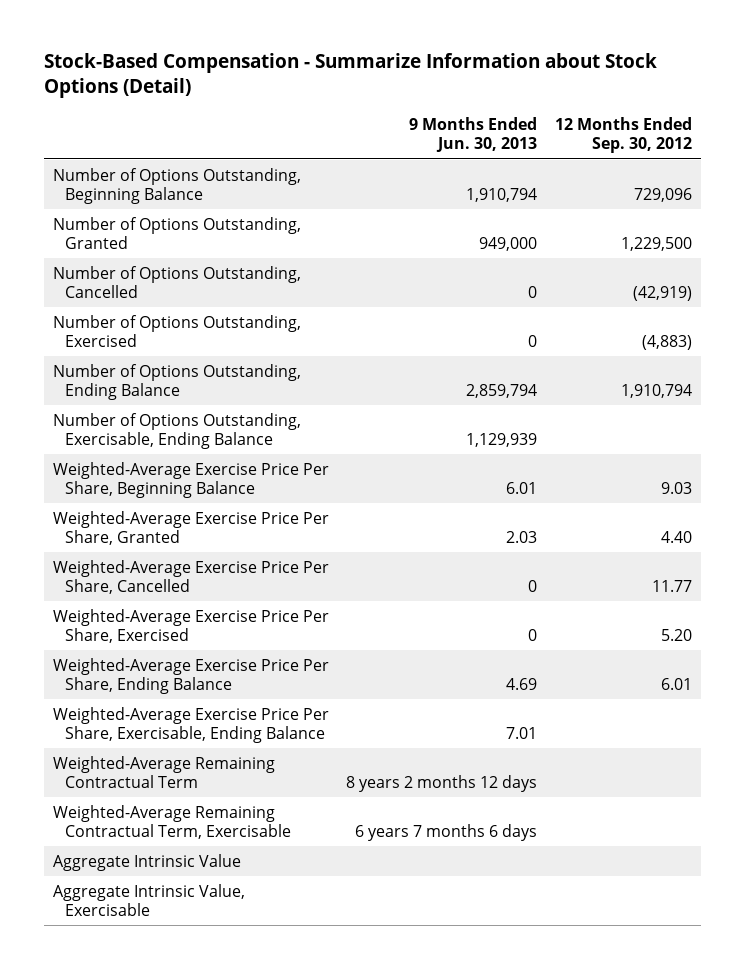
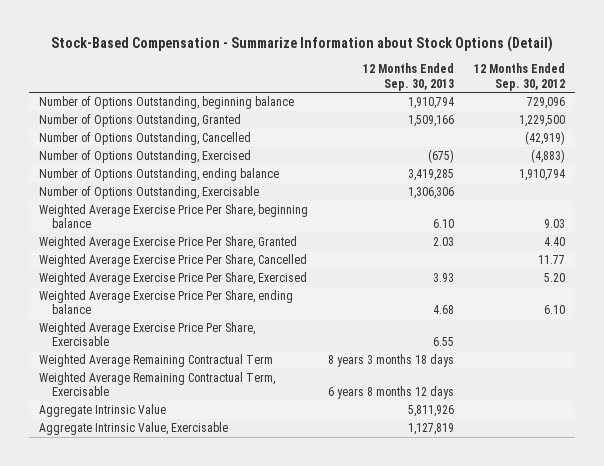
[409,116,538,153] 9 Months Ended Jun. 30, 2013 -> none
none -> [362,63,454,91] 12 Months Ended Sep. 30, 2013
[52,167,301,205] Number of Options Outstanding, Beginning Balance -> [38,96,294,110] Number of Options Outstanding, beginning balance
[52,363,301,401] Number of Options Outstanding, Ending Balance -> [38,168,279,182] Number of Options Outstanding, ending balance
[52,412,301,450] Number of Options Outstanding, Exercisable, Ending Balance -> [38,186,259,200] Number of Options Outstanding, Exercisable
[52,461,329,499] Weighted-Average Exercise Price Per Share, Beginning Balance -> [38,204,308,229] Weighted Average Exercise Price Per Share, beginning balance
[52,510,329,546] Weighted-Average Exercise Price Per Share, Granted -> [38,236,297,250] Weighted Average Exercise Price Per Share, Granted
[52,559,329,595] Weighted-Average Exercise Price Per Share, Cancelled -> [38,254,307,268] Weighted Average Exercise Price Per Share, Cancelled
[52,608,329,644] Weighted-Average Exercise Price Per Share, Exercised -> [38,272,307,286] Weighted Average Exercise Price Per Share, Exercised
[52,657,329,695] Weighted-Average Exercise Price Per Share, Ending Balance -> [38,290,293,315] Weighted Average Exercise Price Per Share, ending balance
[661,678,693,691] 6.01 -> [543,305,565,315] 6.10
[52,706,329,744] Weighted-Average Exercise Price Per Share, Exercisable, Ending Balance -> [38,322,255,347] Weighted Average Exercise Price Per Share, Exercisable
[52,755,275,789] Weighted-Average Remaining Contractual Term -> [38,354,273,368] Weighted Average Remaining Contractual Term
[52,804,292,840] Weighted-Average Remaining Contractual Term, Exercisable -> [38,372,275,397] Weighted Average Remaining Contractual Term, Exercisable

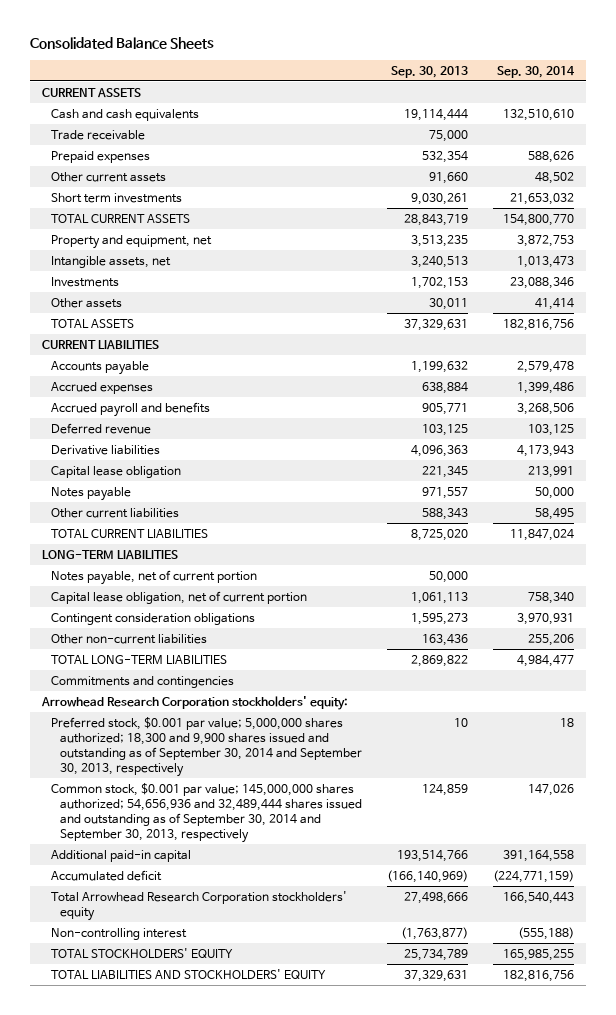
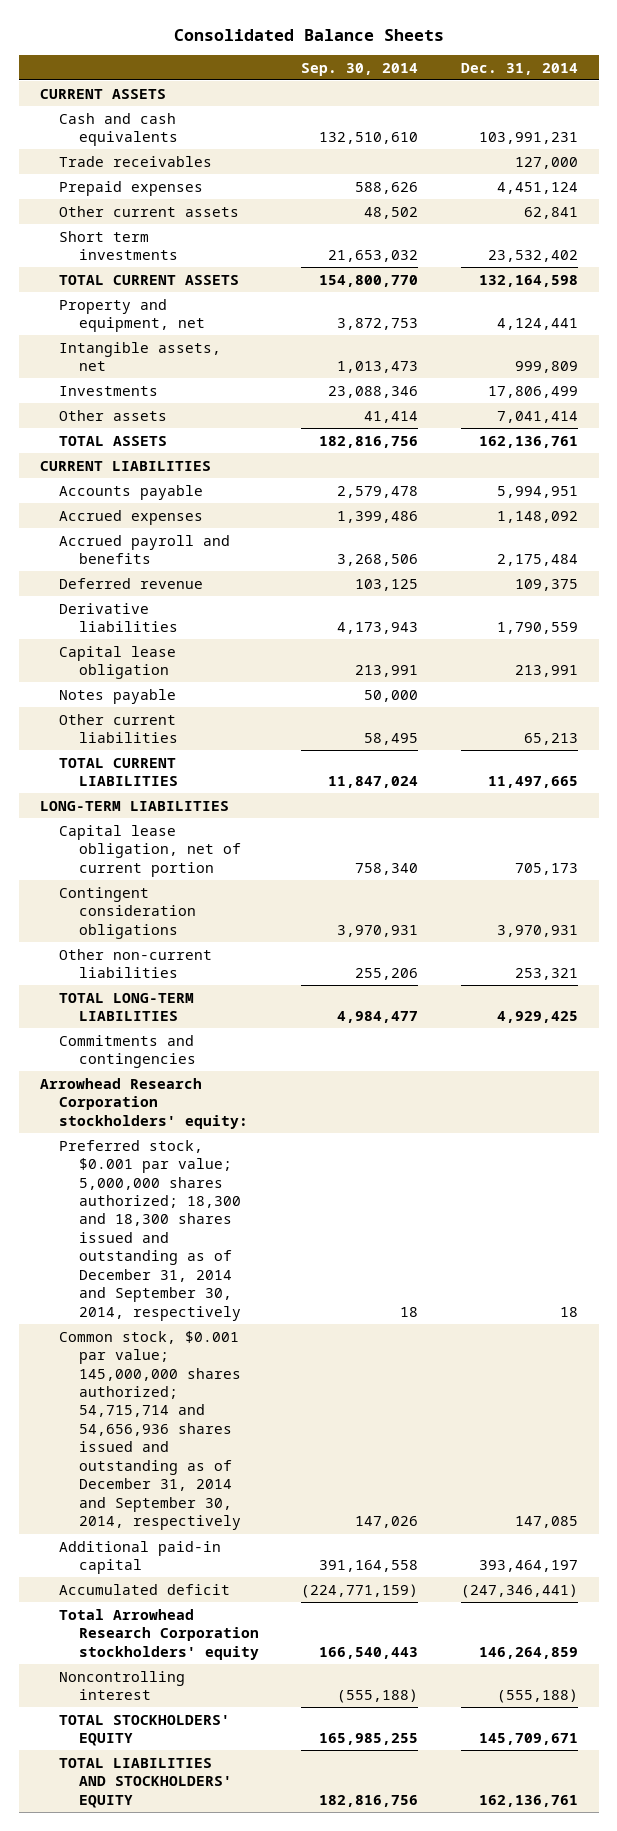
[390,65,468,78] Sep. 30, 2013 -> none
none -> [460,62,578,75] Dec. 31, 2014
[51,129,146,140] Trade receivable -> [59,155,213,167] Trade receivables
[51,569,258,585] Notes payable, net of current portion -> none
[51,716,363,777] Preferred stock, $0.001 par value; 5,000,000 shares authorized; 18,300 and 9,900 shares issued and outstanding as of September 30, 2014 and September 30, 2013, respectively -> [59,1139,241,1321] Preferred stock, $0.001 par value; 5,000,000 shares authorized; 18,300 and 18,300 shares issued and outstanding as of December 31, 2014 and September 30, 2014, respectively
[51,782,363,843] Common stock, $0.001 par value; 145,000,000 shares authorized; 54,656,936 and 32,489,444 shares issued and outstanding as of September 30, 2014 and September 30, 2013, respectively -> [59,1330,241,1531] Common stock, $0.001 par value; 145,000,000 shares authorized; 54,715,714 and 54,656,936 shares issued and outstanding as of December 31, 2014 and September 30, 2014, respectively
[51,927,188,940] Non-controlling interest -> [59,1670,186,1701] Noncontrolling interest

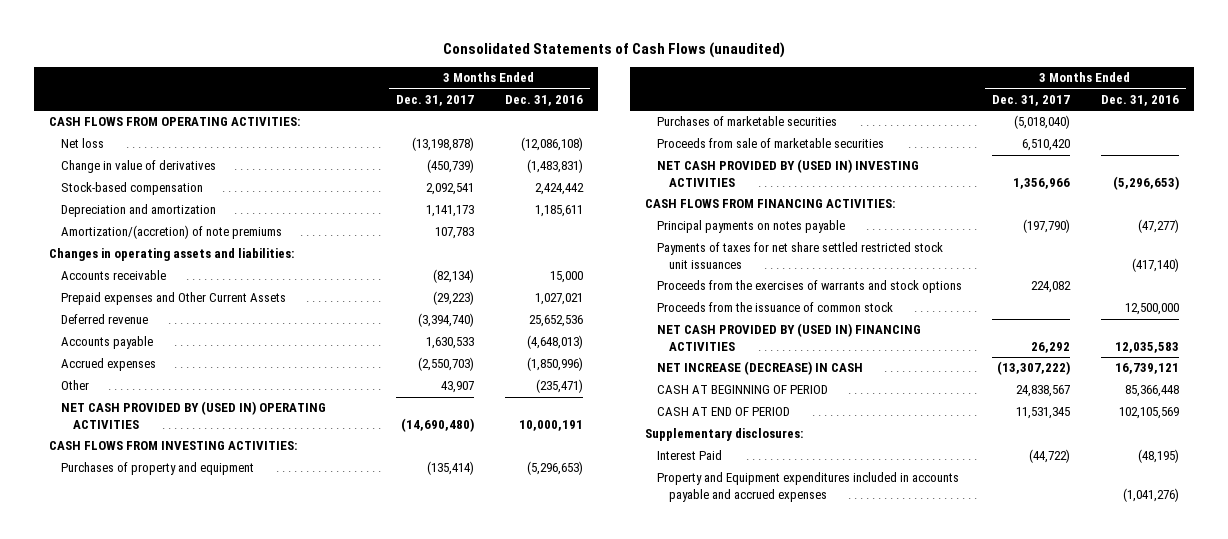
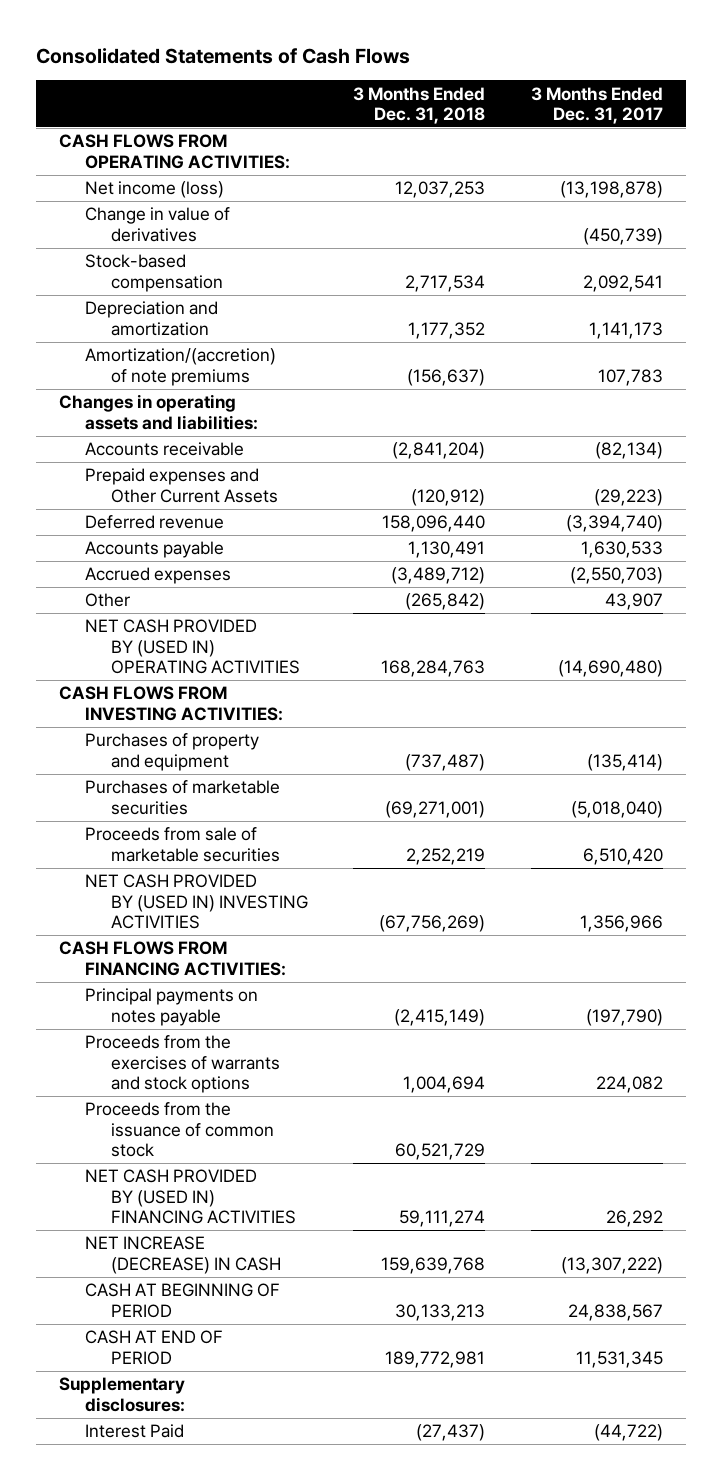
[442,42,785,59] Consolidated Statements of Cash Flows (unaudited) -> [35,47,410,64] Consolidated Statements of Cash Flows
[504,94,583,106] Dec. 31, 2016 -> none
none -> [353,86,486,124] 3 Months Ended Dec. 31, 2018
[60,138,104,149] Net loss -> [84,181,224,199] Net income (loss)
[656,242,943,269] Payments of taxes for net share settled restricted stock unit issuances -> none
[656,472,959,502] Property and Equipment expenditures included in accounts payable and accrued expenses -> none

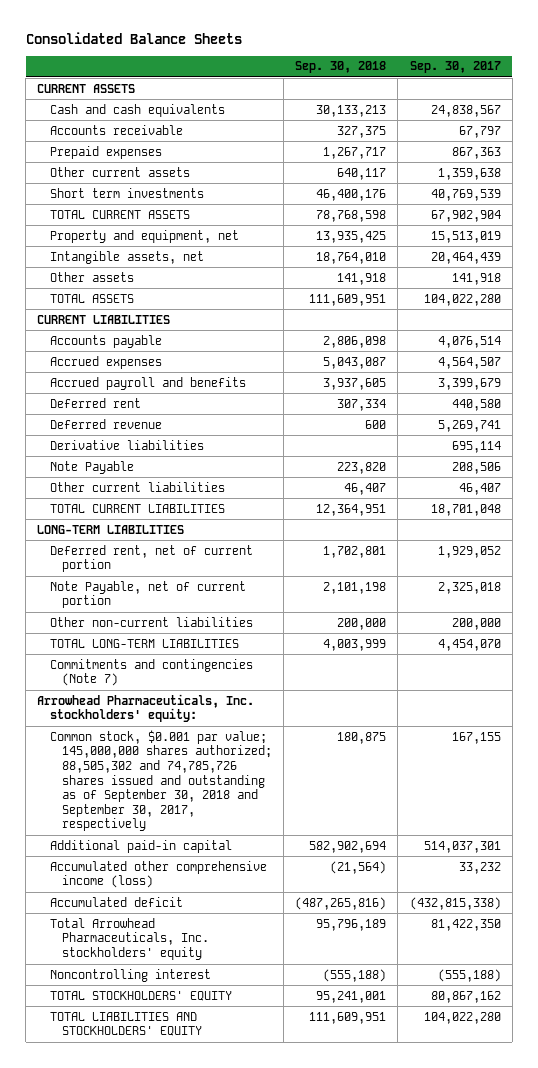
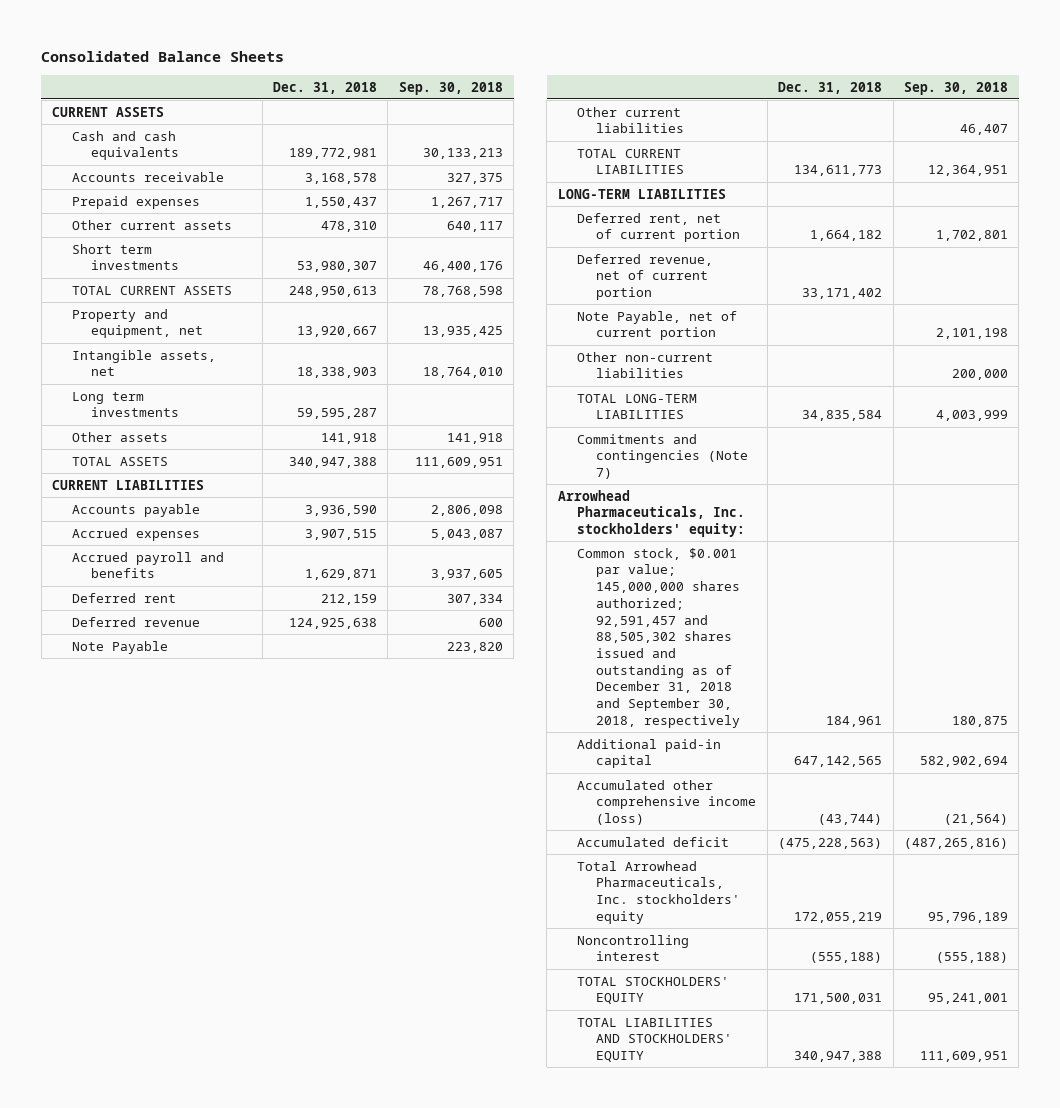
[409,61,501,74] Sep. 30, 2017 -> none
none -> [273,81,378,94] Dec. 31, 2018
none -> [71,391,180,418] Long term investments
[49,439,204,450] Derivative liabilities -> none
none -> [577,253,714,301] Deferred revenue, net of current portion
[49,729,273,832] Common stock, $0.001 par value; 145,000,000 shares authorized; 88,505,302 and 74,785,726 shares issued and outstanding as of September 30, 2018 and September 30, 2017, respectively -> [577,547,741,728] Common stock, $0.001 par value; 145,000,000 shares authorized; 92,591,457 and 88,505,302 shares issued and outstanding as of December 31, 2018 and September 30, 2018, respectively

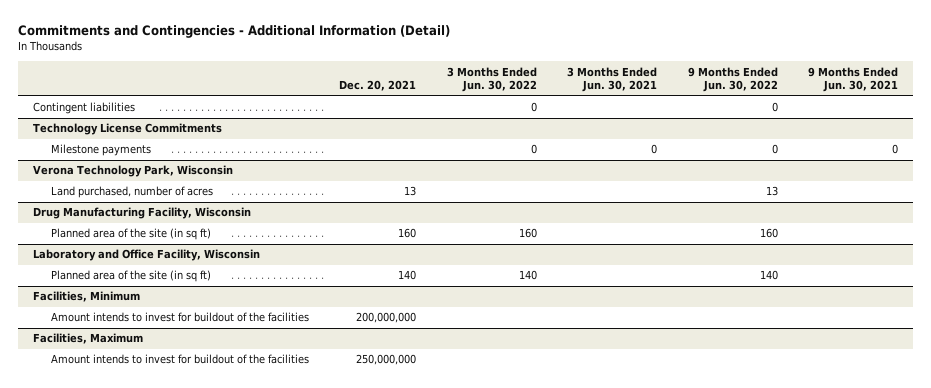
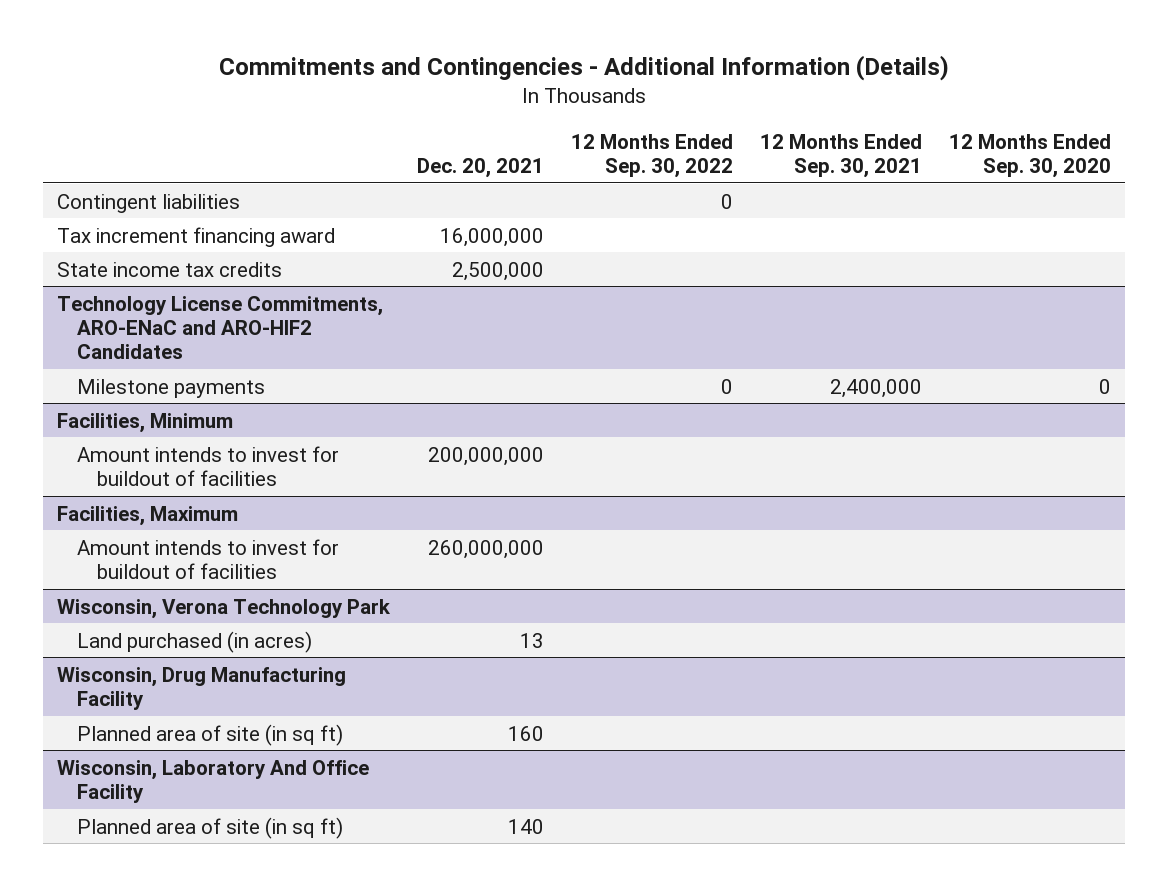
[17,25,450,39] Commitments and Contingencies - Additional Information (Detail) -> [218,55,949,82] Commitments and Contingencies - Additional Information (Details)
[446,66,537,93] 3 Months Ended Jun. 30, 2022 -> none
[567,66,658,93] 3 Months Ended Jun. 30, 2021 -> none
[687,66,778,93] 9 Months Ended Jun. 30, 2022 -> none
[808,66,899,93] 9 Months Ended Jun. 30, 2021 -> none
none -> [570,133,733,178] 12 Months Ended Sep. 30, 2022
none -> [760,133,923,178] 12 Months Ended Sep. 30, 2021
none -> [949,133,1112,178] 12 Months Ended Sep. 30, 2020
[33,123,223,136] Technology License Commitments -> none
none -> [56,226,335,247] Tax increment financing award
none -> [56,261,282,277] State income tax credits
none -> [56,295,383,359] Technology License Commitments, ARO-ENaC and ARO-HIF2 Candidates
[33,165,234,178] Verona Technology Park, Wisconsin -> none
[50,186,213,199] Land purchased, number of acres -> none
[33,207,252,220] Drug Manufacturing Facility, Wisconsin -> none
[50,228,211,241] Planned area of the site (in sq ft) -> none
[33,249,261,262] Laboratory and Office Facility, Wisconsin -> none
[50,270,211,283] Planned area of the site (in sq ft) -> none
[50,312,309,323] Amount intends to invest for buildout of the facilities -> [76,445,339,486] Amount intends to invest for buildout of facilities
[50,354,309,365] Amount intends to invest for buildout of the facilities -> [76,538,339,579] Amount intends to invest for buildout of facilities
[356,354,417,366] 250,000,000 -> [427,539,544,559] 260,000,000
none -> [56,598,391,619] Wisconsin, Verona Technology Park
none -> [76,630,312,653] Land purchased (in acres)
none -> [56,666,346,710] Wisconsin, Drug Manufacturing Facility
none -> [76,723,343,746] Planned area of site (in sq ft)
none -> [56,759,369,803] Wisconsin, Laboratory And Office Facility
none -> [76,816,343,839] Planned area of site (in sq ft)

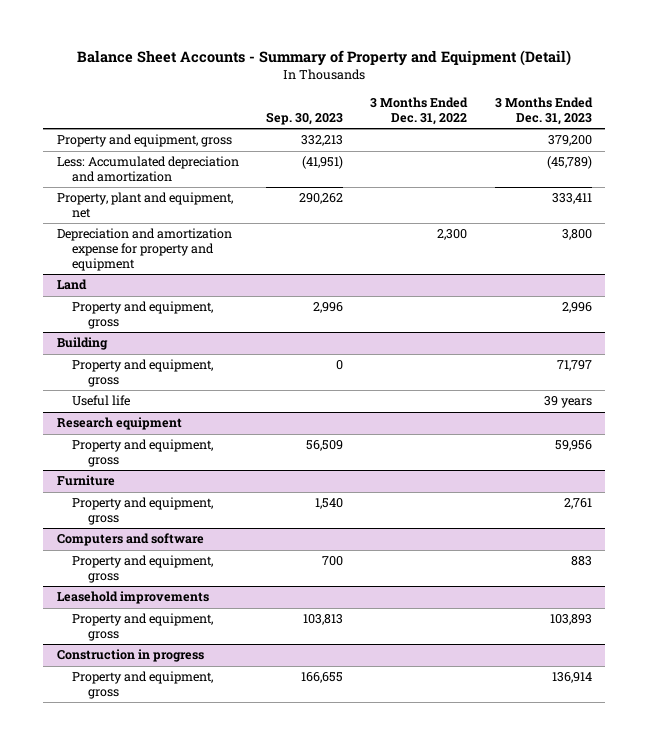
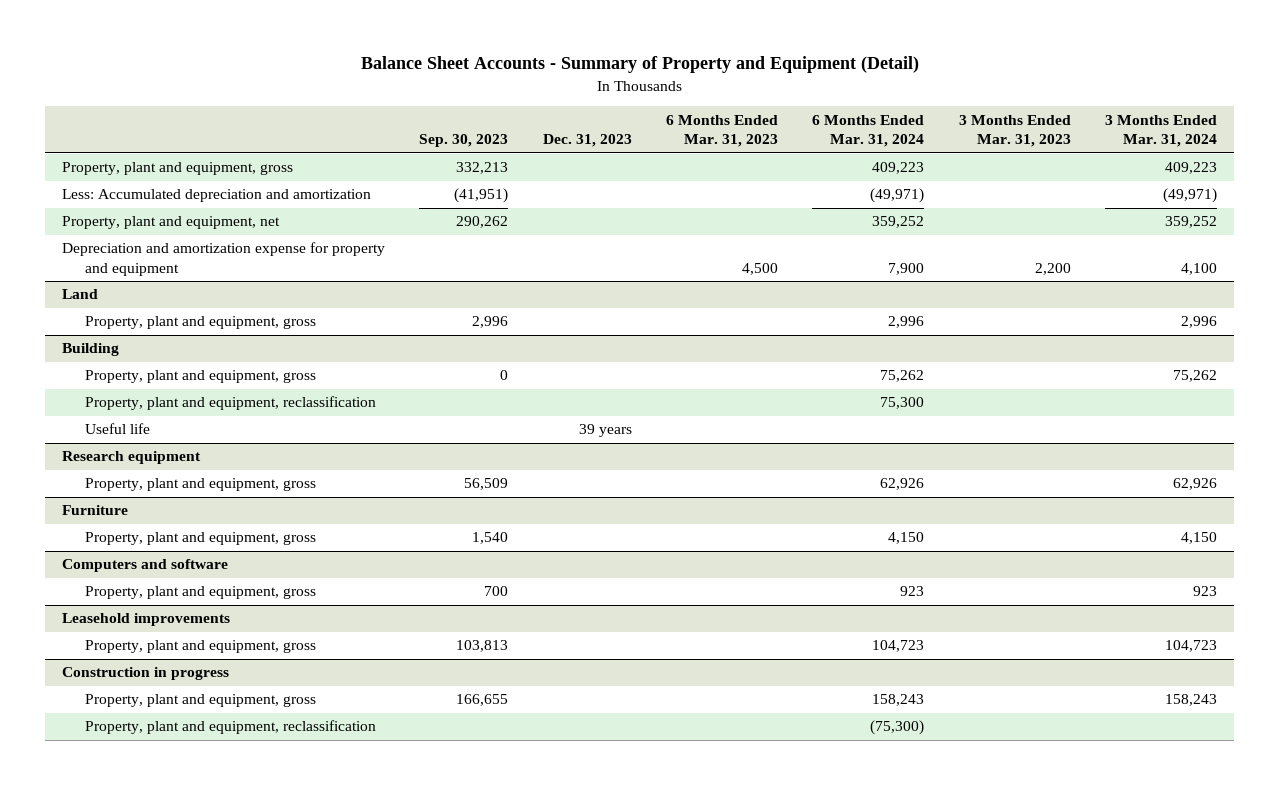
[370,97,469,125] 3 Months Ended Dec. 31, 2022 -> none
[494,97,593,125] 3 Months Ended Dec. 31, 2023 -> none
none -> [542,134,632,148] Dec. 31, 2023
none -> [666,114,779,148] 6 Months Ended Mar. 31, 2023
none -> [812,114,925,148] 6 Months Ended Mar. 31, 2024
none -> [958,114,1071,148] 3 Months Ended Mar. 31, 2023
none -> [1105,114,1218,148] 3 Months Ended Mar. 31, 2024
[56,134,232,148] Property and equipment, gross -> [62,162,294,176] Property, plant and equipment, gross
[72,301,214,330] Property and equipment, gross -> [84,316,316,330] Property, plant and equipment, gross
[72,359,214,388] Property and equipment, gross -> [84,370,316,384] Property, plant and equipment, gross
none -> [84,396,376,411] Property, plant and equipment, reclassification
[72,439,214,468] Property and equipment, gross -> [84,478,316,492] Property, plant and equipment, gross
[72,497,214,526] Property and equipment, gross -> [84,532,316,546] Property, plant and equipment, gross
[72,555,214,584] Property and equipment, gross -> [84,586,316,600] Property, plant and equipment, gross
[72,613,214,642] Property and equipment, gross -> [84,640,316,654] Property, plant and equipment, gross
[72,671,214,700] Property and equipment, gross -> [84,694,316,708] Property, plant and equipment, gross
none -> [84,720,376,735] Property, plant and equipment, reclassification

